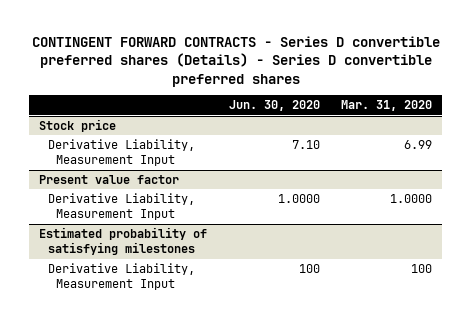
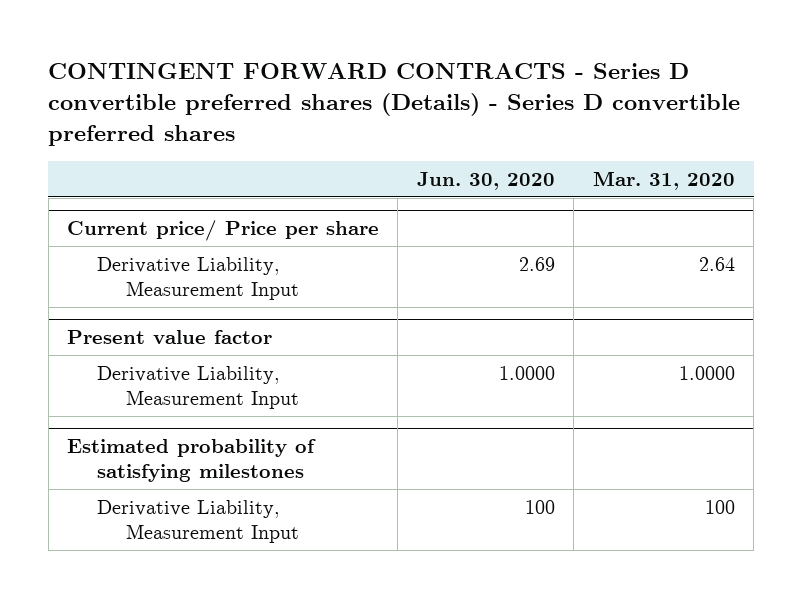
[39,119,117,133] Stock price -> [67,220,380,242] Current price/ Price per share
[291,140,320,150] 7.10 -> [518,256,555,271] 2.69
[403,140,432,150] 6.99 -> [698,256,735,271] 2.64

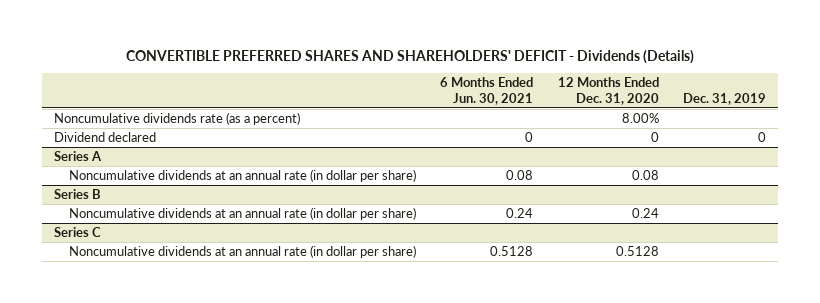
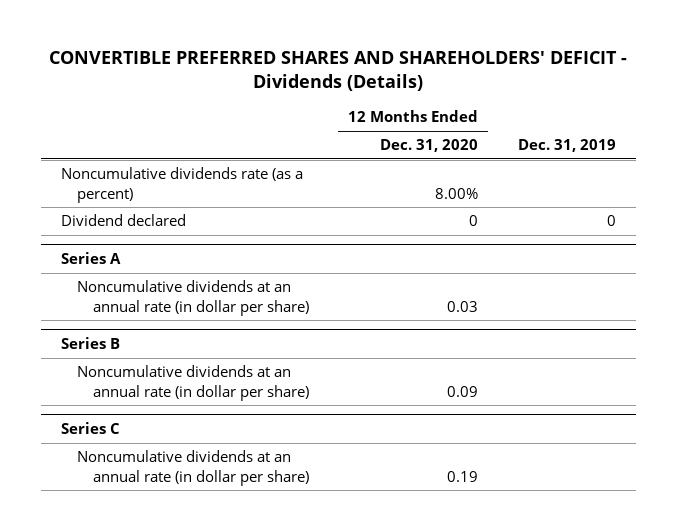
[440,77,534,105] 6 Months Ended Jun. 30, 2021 -> none
[631,170,659,181] 0.08 -> [447,300,479,312] 0.03
[631,208,659,219] 0.24 -> [447,385,479,397] 0.09
[615,246,659,257] 0.5128 -> [447,470,479,482] 0.19

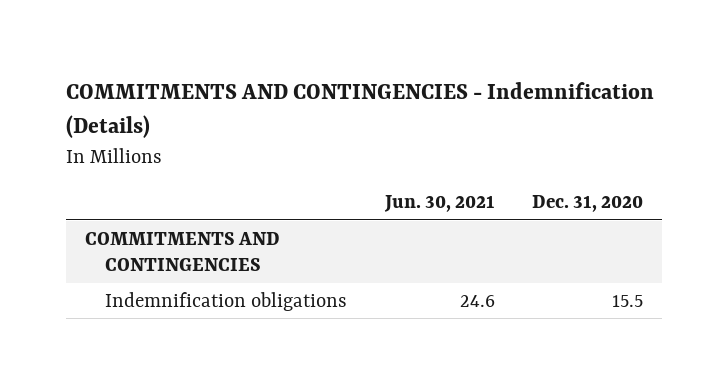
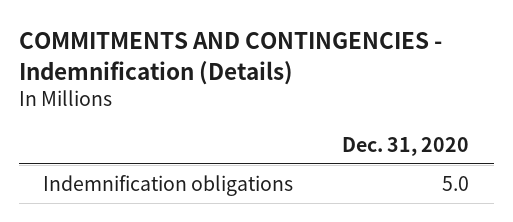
[383,195,495,213] Jun. 30, 2021 -> none
[84,231,280,272] COMMITMENTS AND CONTINGENCIES -> none
[612,294,644,307] 15.5 -> [442,176,470,192] 5.0

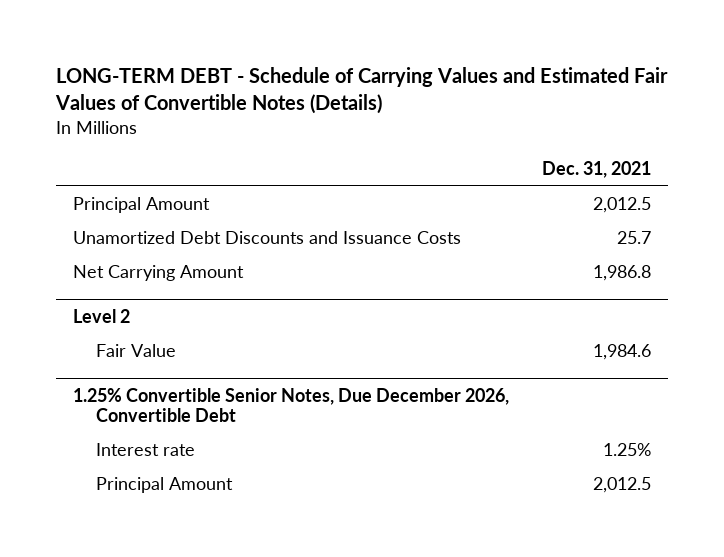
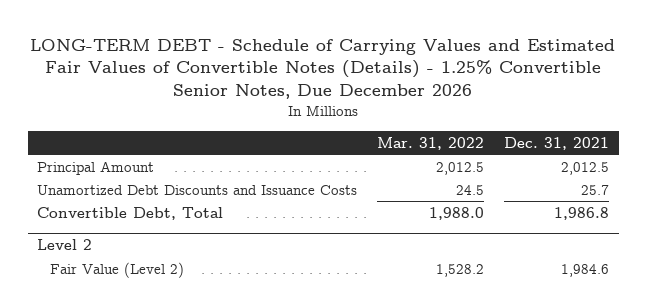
[55,67,669,115] LONG-TERM DEBT - Schedule of Carrying Values and Estimated Fair Values of Convertible Notes (Details) -> [30,38,616,100] LONG-TERM DEBT - Schedule of Carrying Values and Estimated Fair Values of Convertible Notes (Details) - 1.25% Convertible Senior Notes, Due December 2026
none -> [377,136,485,150] Mar. 31, 2022
[72,265,244,282] Net Carrying Amount -> [37,206,224,220] Convertible Debt, Total
[72,387,509,423] 1.25% Convertible Senior Notes, Due December 2026, Convertible Debt -> none
[96,443,196,457] Interest rate -> none
[96,477,234,494] Principal Amount -> none
[96,344,177,358] Fair Value -> [50,261,185,278] Fair Value (Level 2)

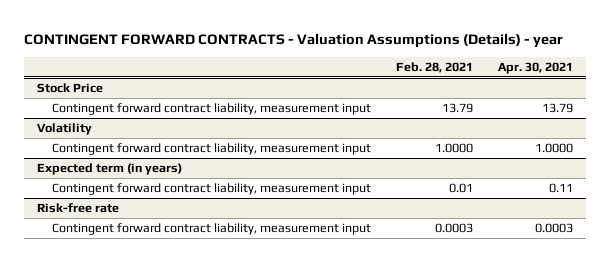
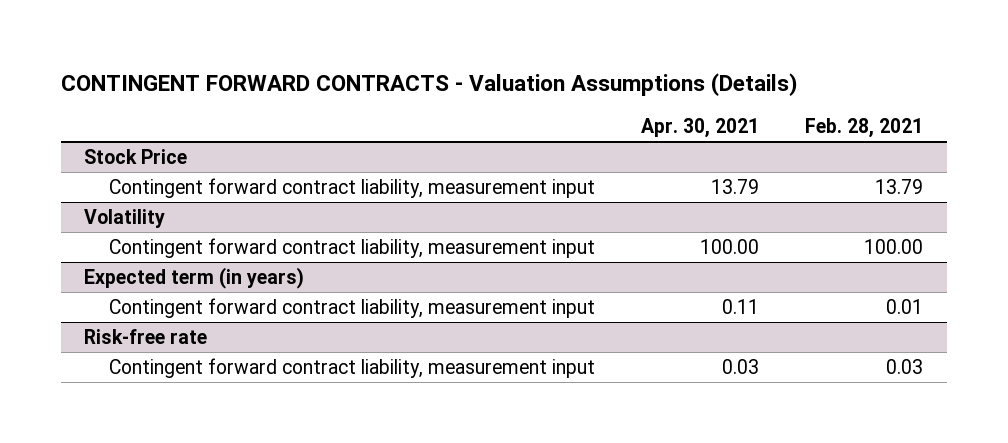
[24,32,564,48] CONTINGENT FORWARD CONTRACTS - Valuation Assumptions (Details) - year -> [60,73,797,97] CONTINGENT FORWARD CONTRACTS - Valuation Assumptions (Details)
[434,143,473,154] 1.0000 -> [864,239,924,255] 100.00
[535,143,574,154] 1.0000 -> [700,239,760,255] 100.00
[434,223,473,234] 0.0003 -> [886,359,924,375] 0.03
[535,223,574,234] 0.0003 -> [722,359,760,375] 0.03

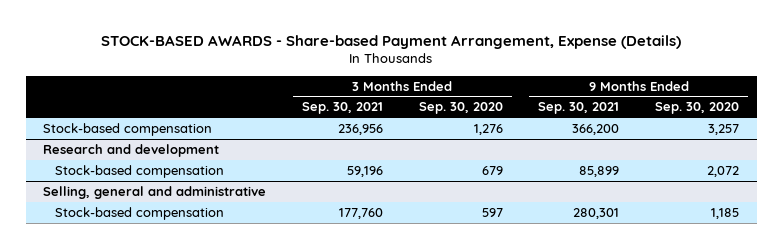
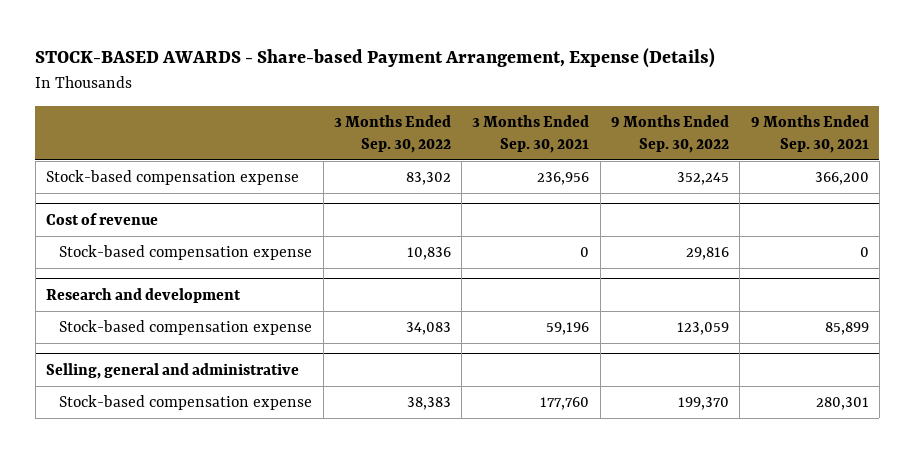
[418,102,503,115] Sep. 30, 2020 -> none
[655,102,740,115] Sep. 30, 2020 -> none
none -> [333,115,451,153] 3 Months Ended Sep. 30, 2022
none -> [610,115,729,153] 9 Months Ended Sep. 30, 2022
[43,122,213,136] Stock-based compensation -> [46,170,300,186] Stock-based compensation expense
none -> [46,213,159,226] Cost of revenue
none -> [59,245,313,261] Stock-based compensation expense
[55,164,225,178] Stock-based compensation -> [59,320,313,336] Stock-based compensation expense
[55,206,225,220] Stock-based compensation -> [59,395,313,411] Stock-based compensation expense

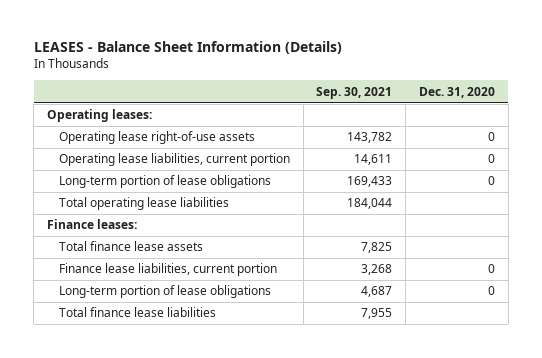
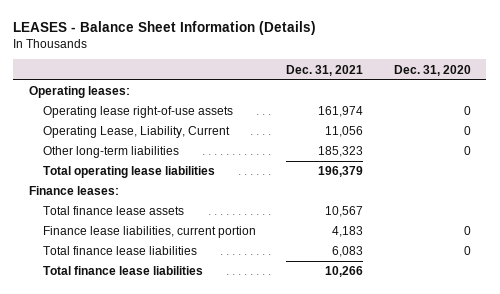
[316,86,393,99] Sep. 30, 2021 -> none
none -> [286,64,364,76] Dec. 31, 2021
[58,153,290,167] Operating lease liabilities, current portion -> [42,126,230,139] Operating Lease, Liability, Current
[58,175,271,189] Long-term portion of lease obligations -> [42,146,179,159] Other long-term liabilities
[58,285,271,299] Long-term portion of lease obligations -> [42,246,197,256] Total finance lease liabilities

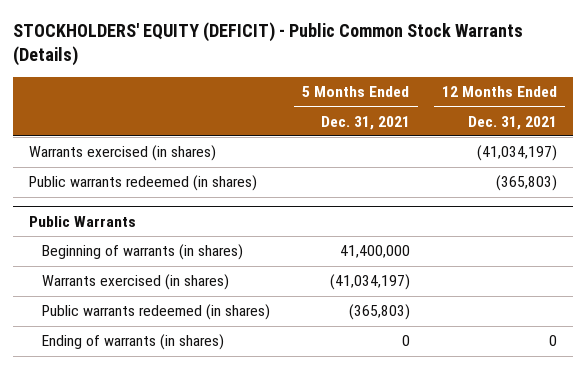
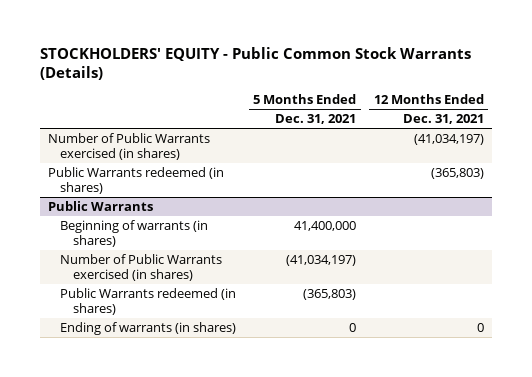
[12,22,523,67] STOCKHOLDERS' EQUITY (DEFICIT) - Public Common Stock Warrants (Details) -> [39,46,471,81] STOCKHOLDERS' EQUITY - Public Common Stock Warrants (Details)
[29,145,217,162] Warrants exercised (in shares) -> [48,132,211,160] Number of Public Warrants exercised (in shares)
[29,175,258,192] Public warrants redeemed (in shares) -> [48,166,225,194] Public Warrants redeemed (in shares)
[41,274,229,291] Warrants exercised (in shares) -> [60,253,223,281] Number of Public Warrants exercised (in shares)
[41,304,270,321] Public warrants redeemed (in shares) -> [60,287,237,315] Public Warrants redeemed (in shares)

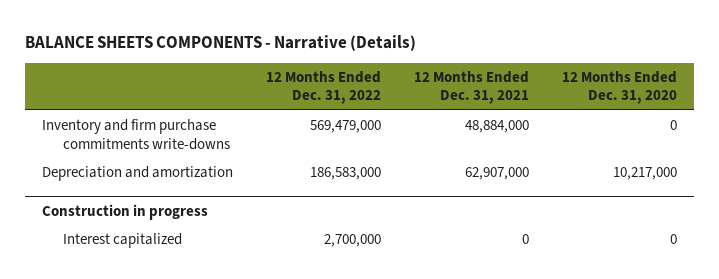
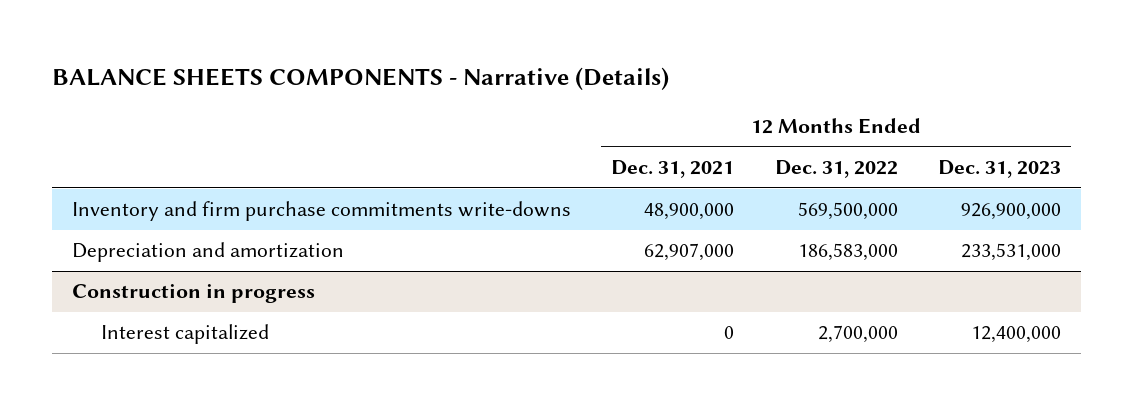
[562,71,678,105] 12 Months Ended Dec. 31, 2020 -> none
none -> [938,160,1062,179] Dec. 31, 2023
[309,120,381,134] 569,479,000 -> [797,202,898,221] 569,500,000
[465,120,530,134] 48,884,000 -> [644,203,735,221] 48,900,000

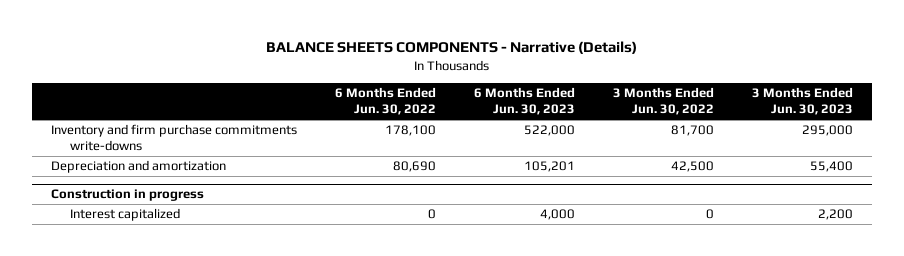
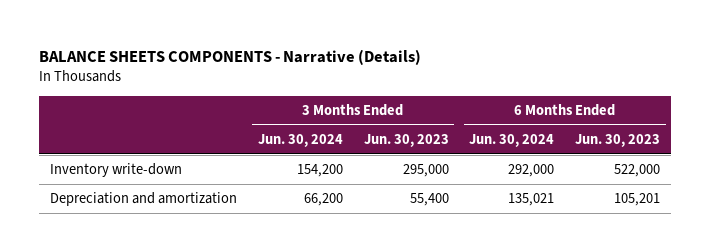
[335,87,437,116] 6 Months Ended Jun. 30, 2022 -> none
[613,87,715,116] 3 Months Ended Jun. 30, 2022 -> none
none -> [257,133,343,147] Jun. 30, 2024
none -> [469,133,555,147] Jun. 30, 2024
[51,124,298,152] Inventory and firm purchase commitments write-downs -> [49,163,182,178] Inventory write-down
[51,189,205,202] Construction in progress -> none
[70,208,181,222] Interest capitalized -> none

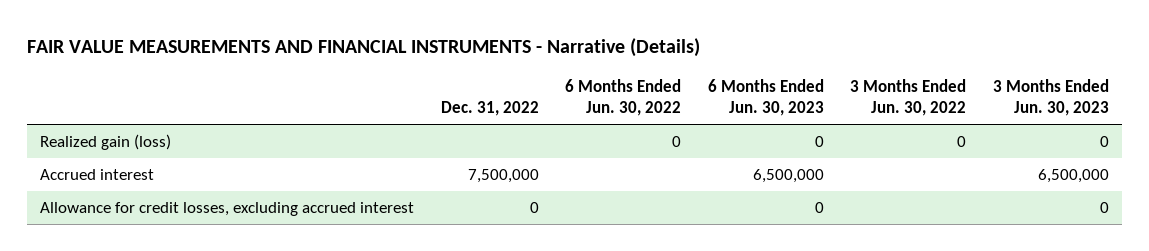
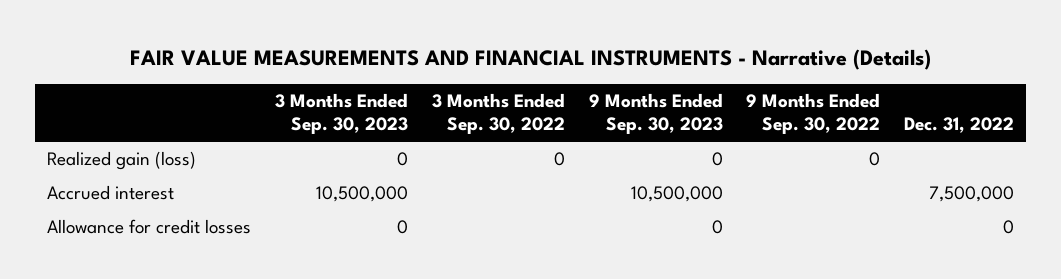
[565,78,682,117] 6 Months Ended Jun. 30, 2022 -> none
[707,78,824,117] 6 Months Ended Jun. 30, 2023 -> none
[850,78,967,117] 3 Months Ended Jun. 30, 2022 -> none
[993,78,1110,117] 3 Months Ended Jun. 30, 2023 -> none
none -> [274,93,408,135] 3 Months Ended Sep. 30, 2023
none -> [431,93,565,135] 3 Months Ended Sep. 30, 2022
none -> [588,93,723,135] 9 Months Ended Sep. 30, 2023
none -> [746,93,881,135] 9 Months Ended Sep. 30, 2022
[40,202,415,217] Allowance for credit losses, excluding accrued interest -> [46,219,251,235] Allowance for credit losses

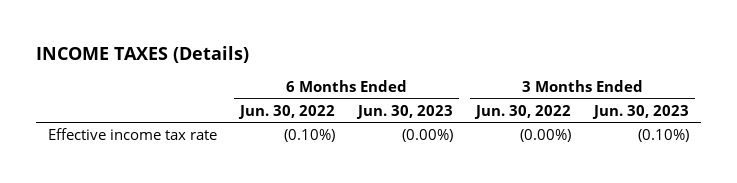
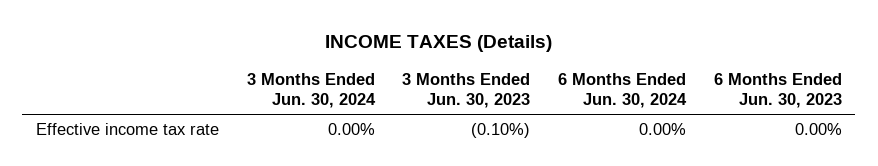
[237,104,335,119] Jun. 30, 2022 -> none
[474,104,572,119] Jun. 30, 2022 -> none
none -> [246,73,376,109] 3 Months Ended Jun. 30, 2024
none -> [557,73,687,109] 6 Months Ended Jun. 30, 2024
[402,129,454,143] (0.00%) -> [794,123,842,136] 0.00%

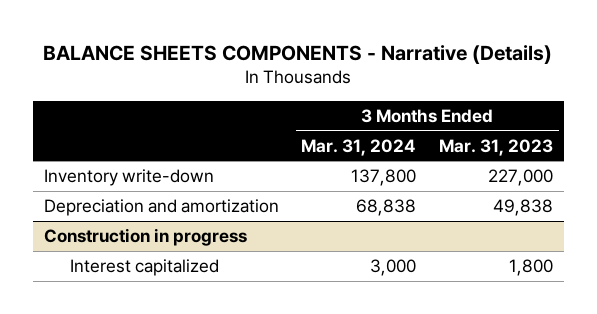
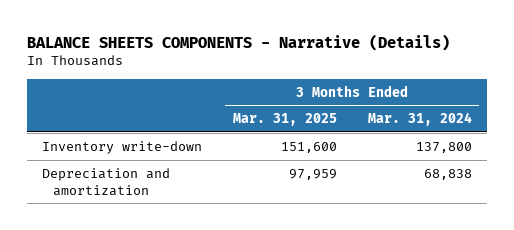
[438,138,553,156] Mar. 31, 2023 -> none
none -> [233,113,338,127] Mar. 31, 2025
[43,228,247,247] Construction in progress -> none
[69,259,219,277] Interest capitalized -> none

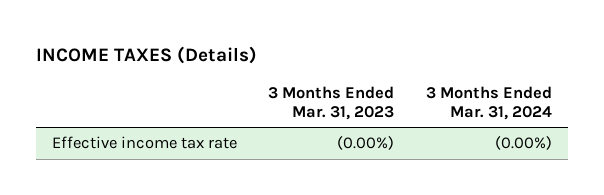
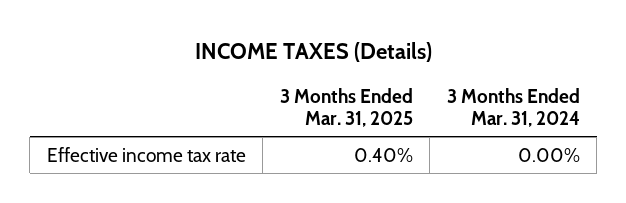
[268,85,395,121] 3 Months Ended Mar. 31, 2023 -> none
none -> [279,87,413,127] 3 Months Ended Mar. 31, 2025
[495,136,553,151] (0.00%) -> [517,147,580,162] 0.00%

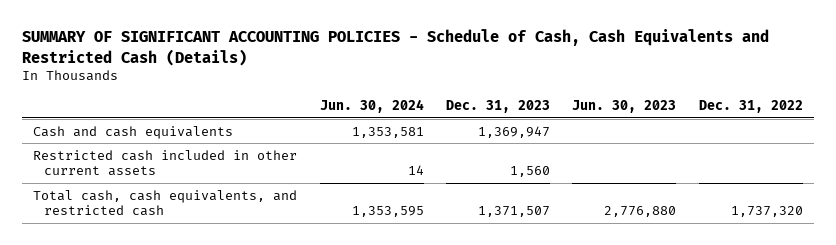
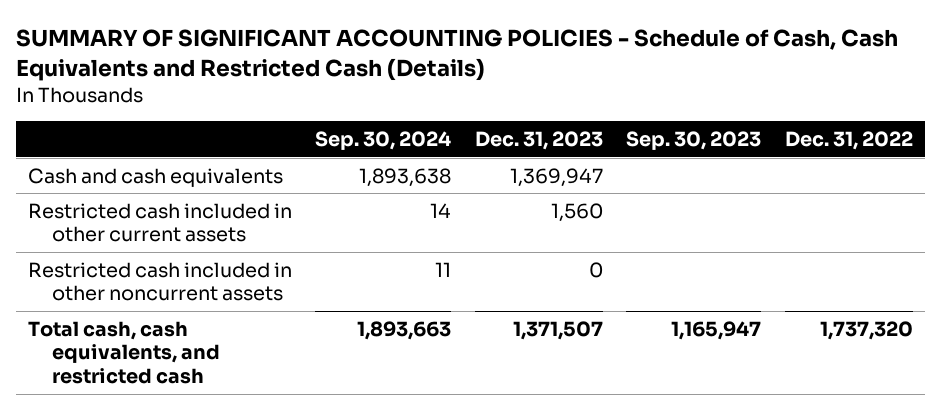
[319,99,424,114] Jun. 30, 2024 -> none
[572,100,677,114] Jun. 30, 2023 -> none
none -> [315,130,452,150] Sep. 30, 2024
none -> [626,130,762,150] Sep. 30, 2023
none -> [27,261,292,302] Restricted cash included in other noncurrent assets

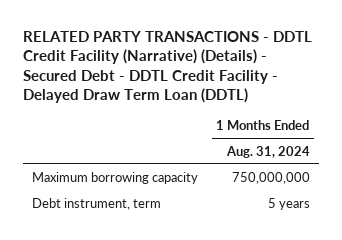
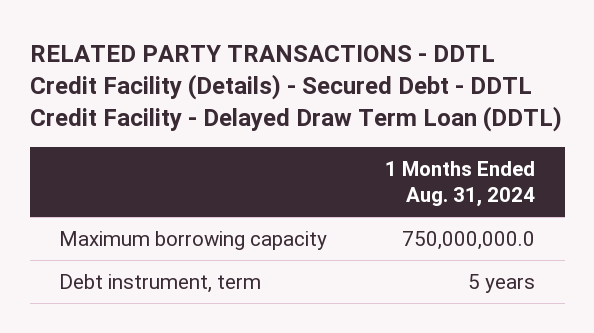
[22,31,312,104] RELATED PARTY TRANSACTIONS - DDTL Credit Facility (Narrative) (Details) - Secured Debt - DDTL Credit Facility - Delayed Draw Term Loan (DDTL) -> [29,44,562,133] RELATED PARTY TRANSACTIONS - DDTL Credit Facility (Details) - Secured Debt - DDTL Credit Facility - Delayed Draw Term Loan (DDTL)
[231,172,310,185] 750,000,000 -> [402,230,536,250] 750,000,000.0

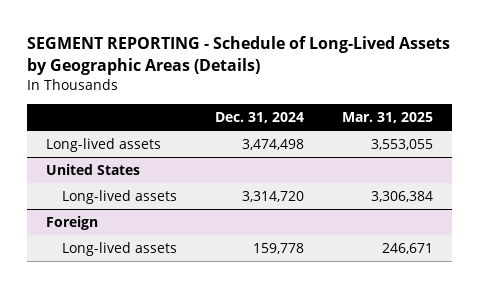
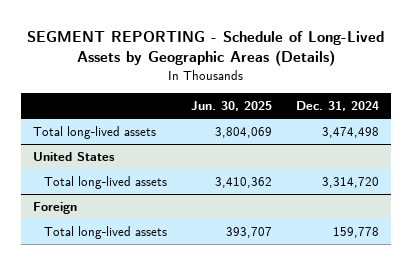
[341,112,433,124] Mar. 31, 2025 -> none
none -> [191,100,273,111] Jun. 30, 2025
[46,138,162,153] Long-lived assets -> [33,126,157,140] Total long-lived assets
[61,190,177,205] Long-lived assets -> [44,176,168,190] Total long-lived assets
[61,242,177,257] Long-lived assets -> [44,226,168,240] Total long-lived assets

